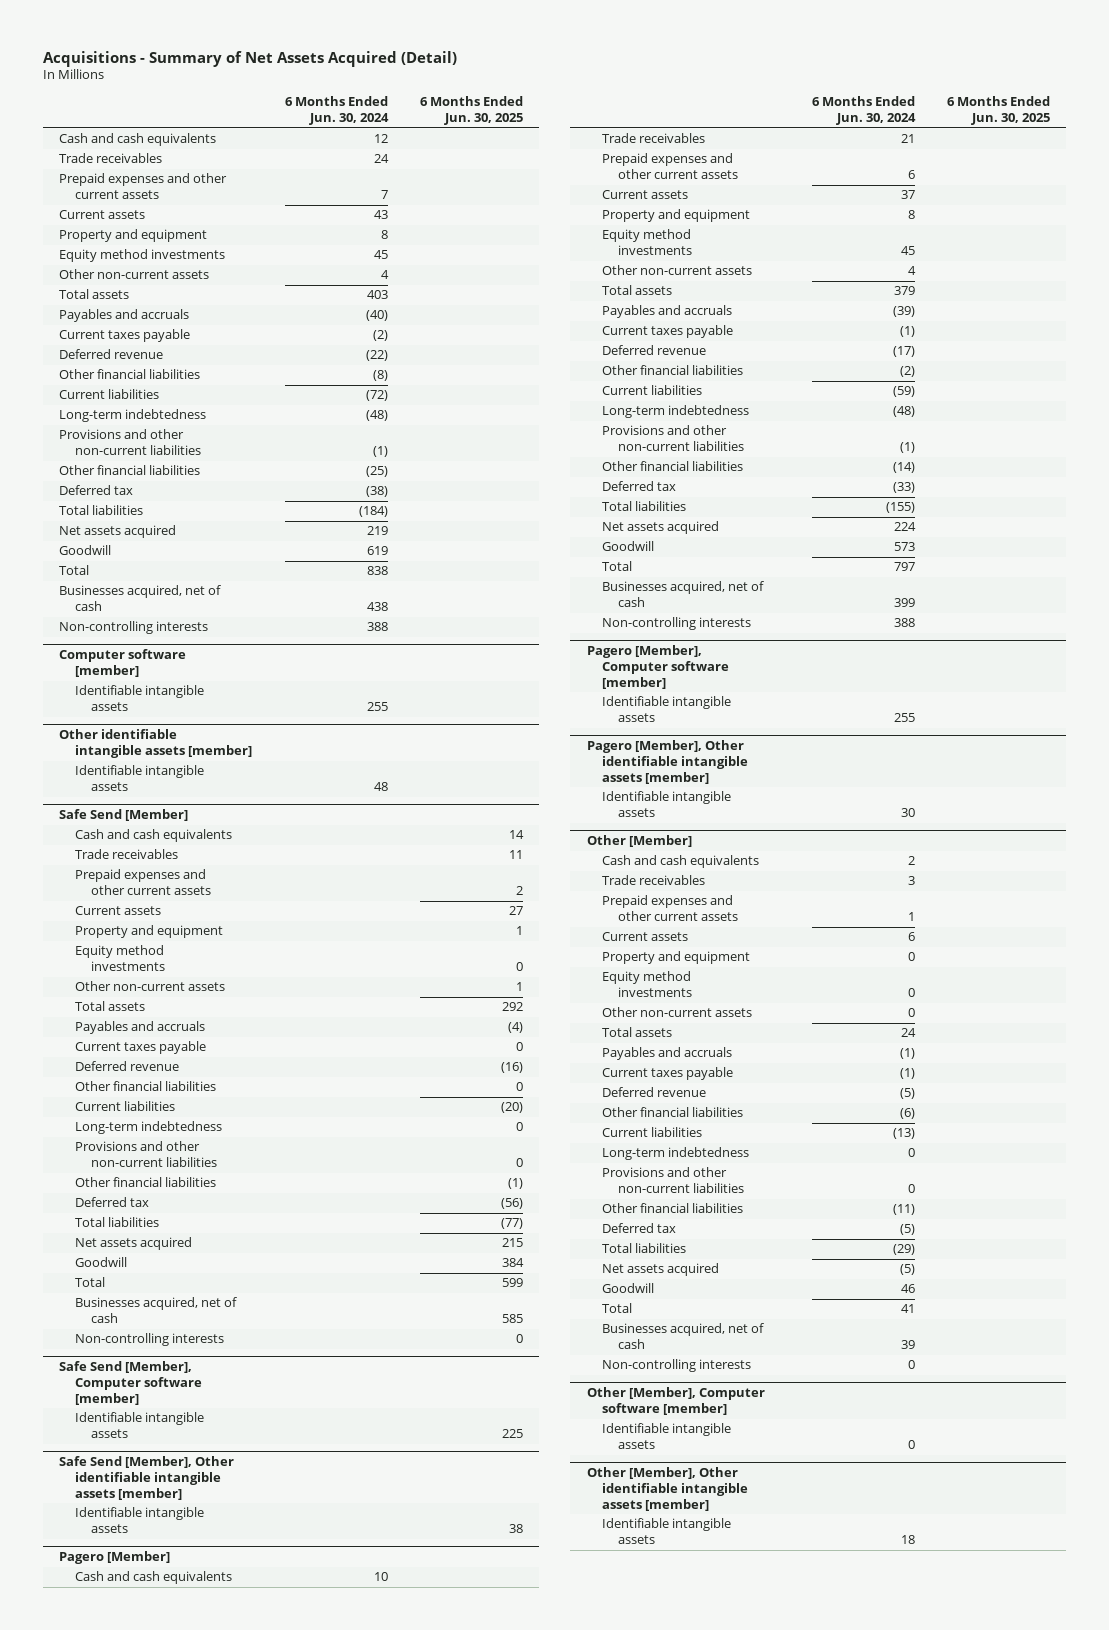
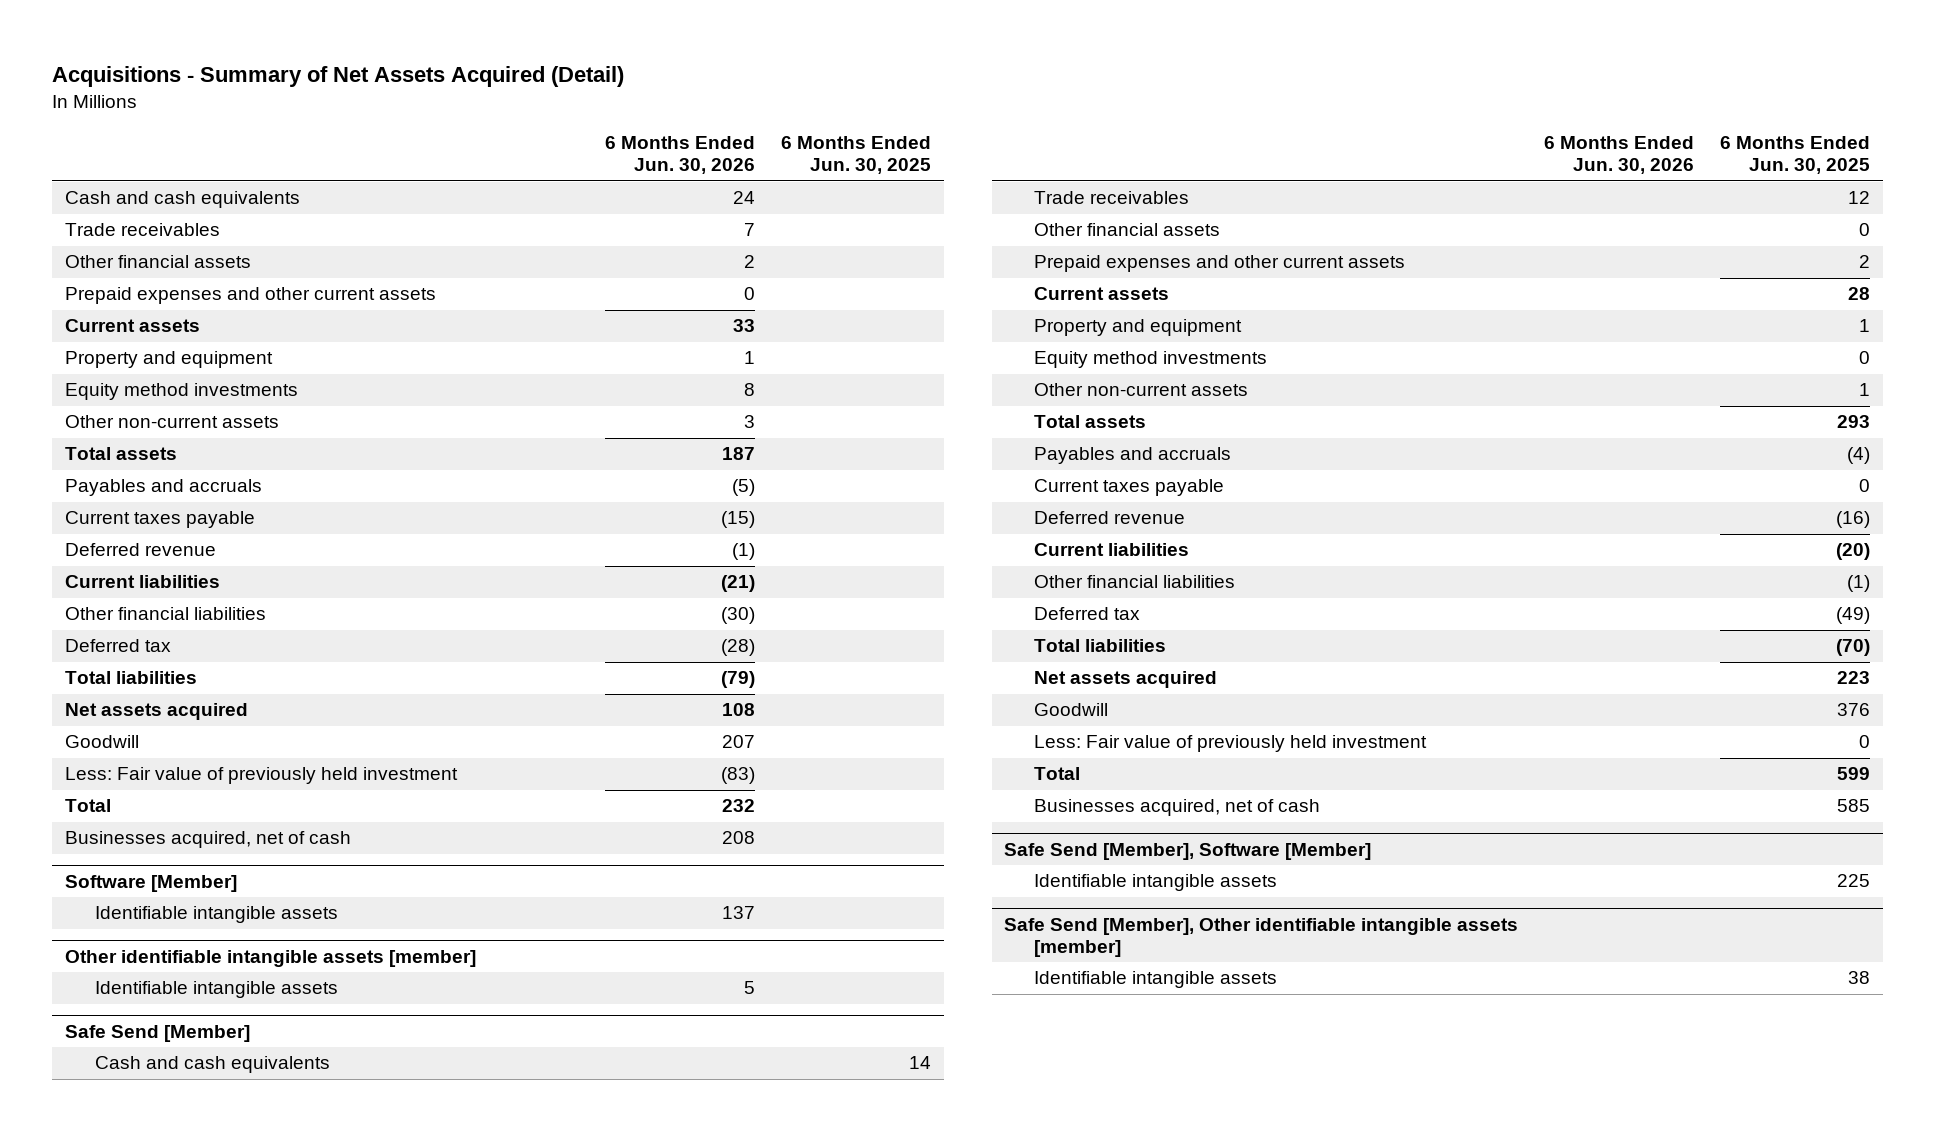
[284,96,389,125] 6 Months Ended Jun. 30, 2024 -> none
none -> [605,135,756,175] 6 Months Ended Jun. 30, 2026
none -> [65,255,252,269] Other financial assets
[59,369,201,380] Other financial liabilities -> none
[59,409,207,423] Long-term indebtedness -> none
[59,429,202,456] Provisions and other non-current liabilities -> none
none -> [65,767,459,785] Less: Fair value of previously held investment
[59,621,209,635] Non-controlling interests -> none
[59,649,187,678] Computer software [member] -> [65,874,238,892] Software [Member]
[508,850,523,860] 11 -> [1848,191,1871,205] 12
none -> [1034,223,1221,237] Other financial assets
[508,906,523,916] 27 -> [1848,287,1871,301] 28
[501,1002,523,1012] 292 -> [1837,415,1871,429] 293
[75,1081,217,1092] Other financial liabilities -> none
[75,1121,223,1135] Long-term indebtedness -> none
[75,1141,218,1168] Provisions and other non-current liabilities -> none
[500,1198,523,1210] (56) -> [1836,607,1871,625] (49)
[500,1218,523,1230] (77) -> [1836,639,1871,657] (70)
[501,1238,523,1248] 215 -> [1837,671,1871,685] 223
[501,1258,524,1268] 384 -> [1837,703,1871,717] 376
none -> [1034,735,1428,753] Less: Fair value of previously held investment
[75,1333,225,1347] Non-controlling interests -> none
[59,1361,203,1405] Safe Send [Member], Computer software [member] -> [1004,842,1372,860] Safe Send [Member], Software [Member]
[59,1551,171,1565] Pagero [Member] -> none
[75,1571,233,1585] Cash and cash equivalents -> none
[602,133,706,144] Trade receivables -> none
[602,153,739,180] Prepaid expenses and other current assets -> none
[602,190,689,200] Current assets -> none
[602,209,751,223] Property and equipment -> none
[602,229,693,256] Equity method investments -> none
[602,265,753,276] Other non-current assets -> none
[602,285,673,296] Total assets -> none
[602,305,733,319] Payables and accruals -> none
[602,325,734,339] Current taxes payable -> none
[602,345,707,356] Deferred revenue -> none
[602,365,744,376] Other financial liabilities -> none
[602,385,703,396] Current liabilities -> none
[602,405,750,419] Long-term indebtedness -> none
[602,425,745,452] Provisions and other non-current liabilities -> none
[602,461,744,472] Other financial liabilities -> none
[602,481,677,492] Deferred tax -> none
[602,501,687,512] Total liabilities -> none
[602,521,720,535] Net assets acquired -> none
[602,541,655,552] Goodwill -> none
[602,561,633,572] Total -> none
[602,581,765,608] Businesses acquired, net of cash -> none
[602,617,752,631] Non-controlling interests -> none
[586,645,730,689] Pagero [Member], Computer software [member] -> none
[602,696,732,723] Identifiable intangible assets -> none
[586,740,749,784] Pagero [Member], Other identifiable intangible assets [member] -> none
[602,791,732,818] Identifiable intangible assets -> none
[586,835,692,848] Other [Member] -> none
[602,855,760,869] Cash and cash equivalents -> none
[602,875,706,886] Trade receivables -> none
[602,895,739,922] Prepaid expenses and other current assets -> none
[602,932,689,942] Current assets -> none
[602,951,751,965] Property and equipment -> none
[602,971,693,998] Equity method investments -> none
[602,1007,753,1018] Other non-current assets -> none
[602,1027,673,1038] Total assets -> none
[602,1047,733,1061] Payables and accruals -> none
[602,1067,734,1081] Current taxes payable -> none
[602,1087,707,1098] Deferred revenue -> none
[602,1107,744,1118] Other financial liabilities -> none
[602,1127,703,1138] Current liabilities -> none
[602,1147,750,1161] Long-term indebtedness -> none
[602,1167,745,1194] Provisions and other non-current liabilities -> none
[602,1203,744,1214] Other financial liabilities -> none
[602,1223,677,1234] Deferred tax -> none
[602,1243,687,1254] Total liabilities -> none
[602,1263,720,1277] Net assets acquired -> none
[602,1283,655,1294] Goodwill -> none
[602,1303,633,1314] Total -> none
[602,1323,765,1350] Businesses acquired, net of cash -> none
[602,1359,752,1373] Non-controlling interests -> none
[586,1387,765,1416] Other [Member], Computer software [member] -> none
[602,1423,732,1450] Identifiable intangible assets -> none
[586,1467,749,1511] Other [Member], Other identifiable intangible assets [member] -> none
[602,1518,732,1545] Identifiable intangible assets -> none

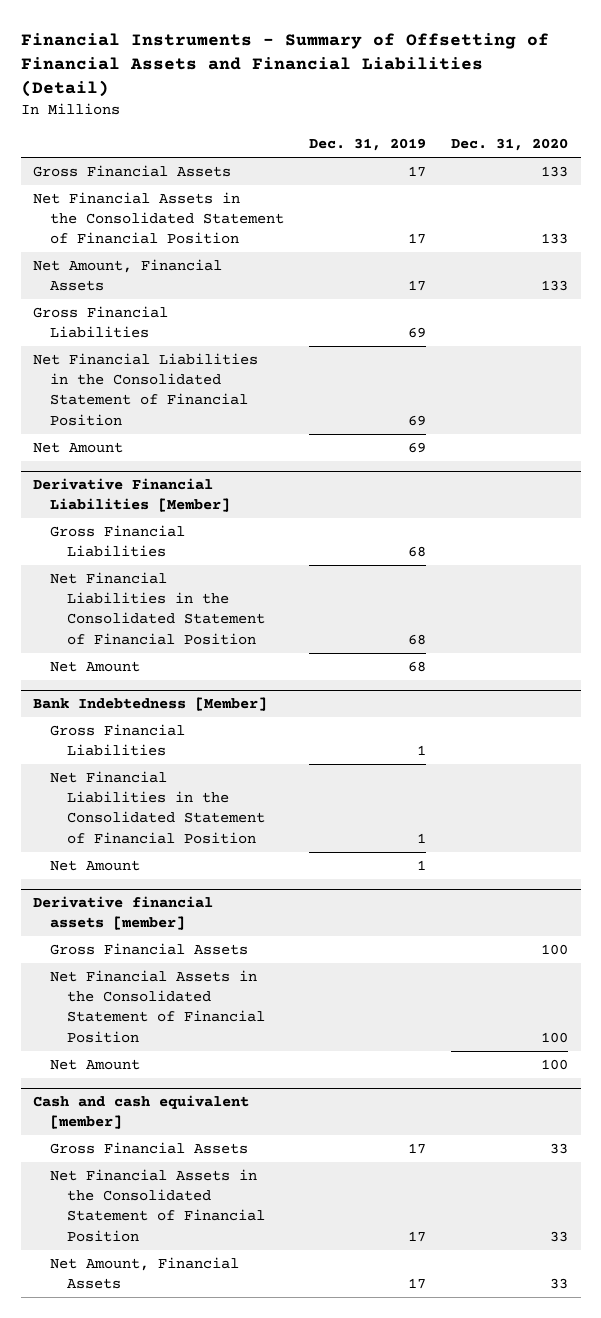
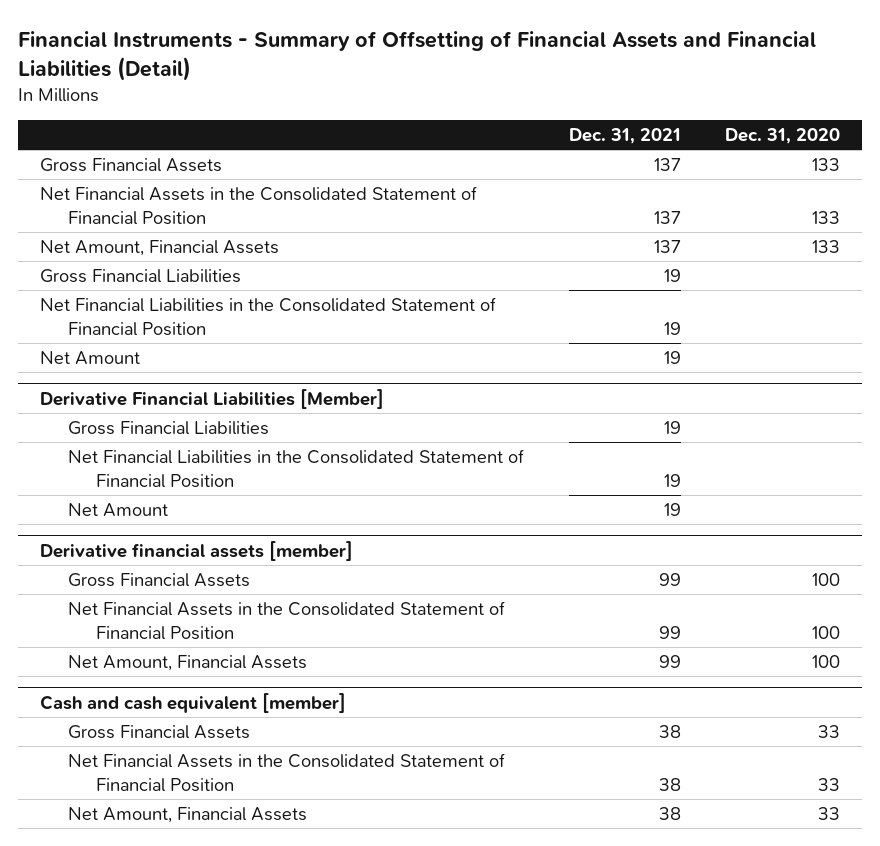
[309,138,427,152] Dec. 31, 2019 -> none
none -> [568,128,681,145] Dec. 31, 2021
[33,697,268,712] Bank Indebtedness [Member] -> none
[49,724,185,757] Gross Financial Liabilities -> none
[49,771,265,844] Net Financial Liabilities in the Consolidated Statement of Financial Position -> none
[49,860,140,872] Net Amount -> none
[49,1059,140,1071] Net Amount -> [68,654,308,671] Net Amount, Financial Assets

